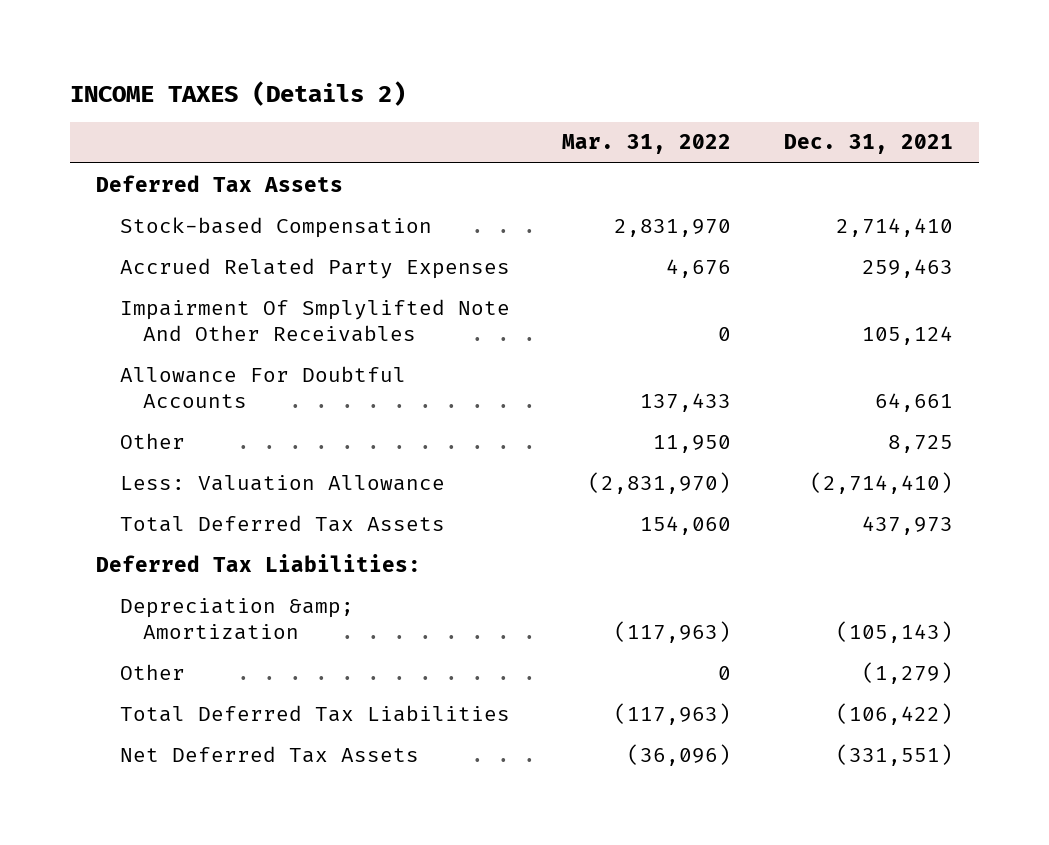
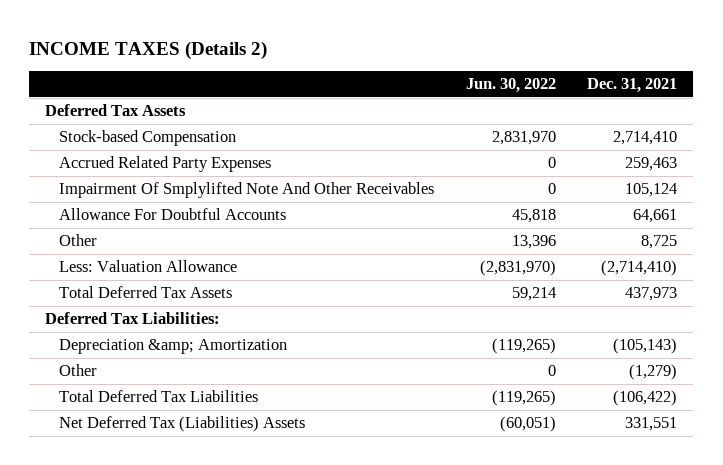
[562,134,732,155] Mar. 31, 2022 -> none
none -> [465,78,556,94] Jun. 30, 2022
[119,745,419,763] Net Deferred Tax Assets -> [59,416,306,433] Net Deferred Tax (Liabilities) Assets
[835,743,953,766] (331,551) -> [625,417,678,432] 331,551

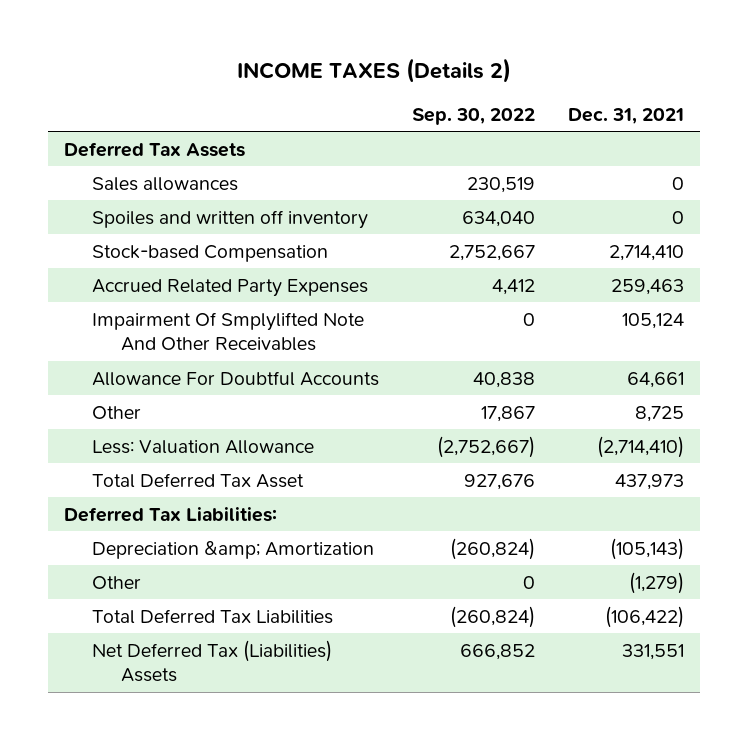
[465,78,556,94] Jun. 30, 2022 -> none
none -> [411,107,535,125] Sep. 30, 2022
none -> [92,176,239,191] Sales allowances
none -> [92,209,369,229] Spoiles and written off inventory
[59,286,233,299] Total Deferred Tax Assets -> [92,472,305,488] Total Deferred Tax Asset

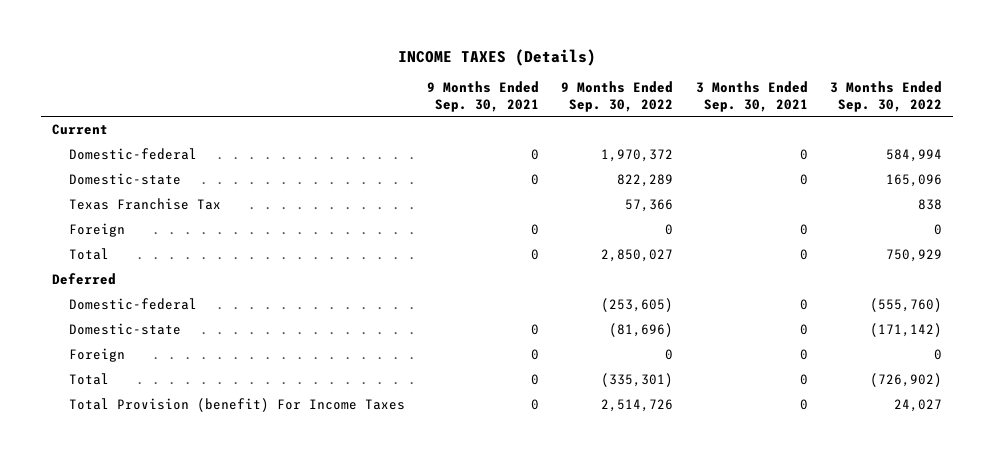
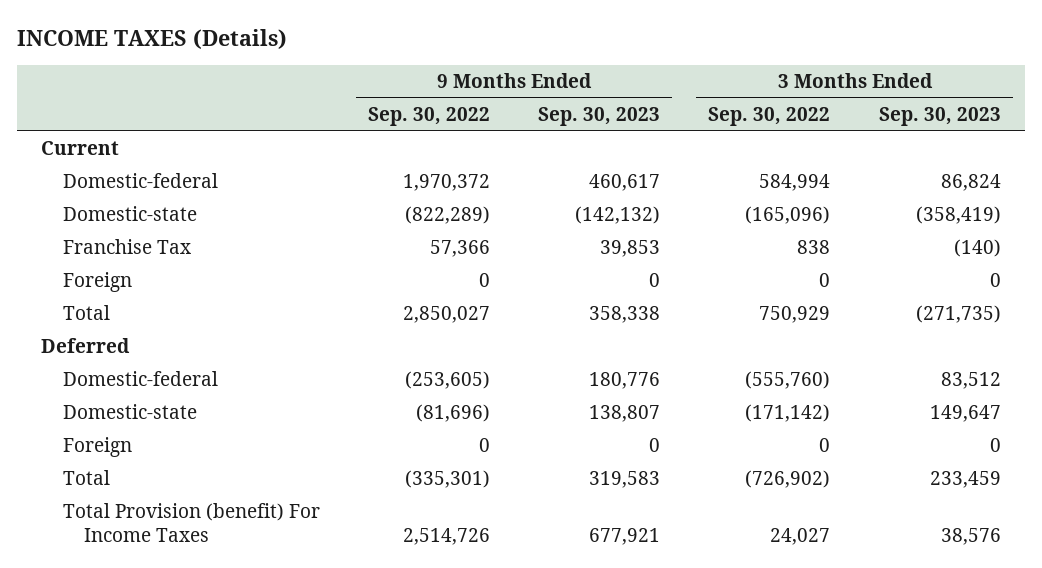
[427,81,540,112] 9 Months Ended Sep. 30, 2021 -> none
[695,81,808,112] 3 Months Ended Sep. 30, 2021 -> none
none -> [538,106,661,126] Sep. 30, 2023
none -> [878,106,1001,126] Sep. 30, 2023
[617,174,674,188] 822,289 -> [404,206,490,225] (822,289)
[885,174,942,188] 165,096 -> [745,206,831,225] (165,096)
[69,198,222,211] Texas Franchise Tax -> [62,239,191,255] Franchise Tax

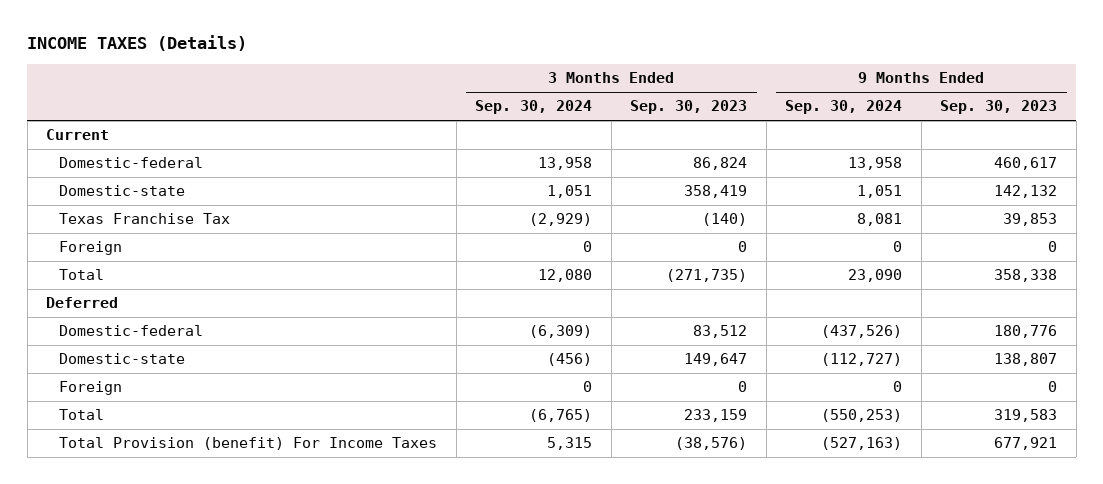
[367,106,490,126] Sep. 30, 2022 -> none
[708,106,831,126] Sep. 30, 2022 -> none
none -> [475,100,593,115] Sep. 30, 2024
none -> [785,100,903,115] Sep. 30, 2024
[575,206,661,225] (142,132) -> [994,185,1058,199] 142,132
[915,206,1001,225] (358,419) -> [684,185,748,199] 358,419
[62,239,191,255] Franchise Tax -> [59,213,231,225] Texas Franchise Tax
[929,471,1001,489] 233,459 -> [684,409,748,423] 233,159
[940,527,1001,545] 38,576 -> [675,437,748,451] (38,576)

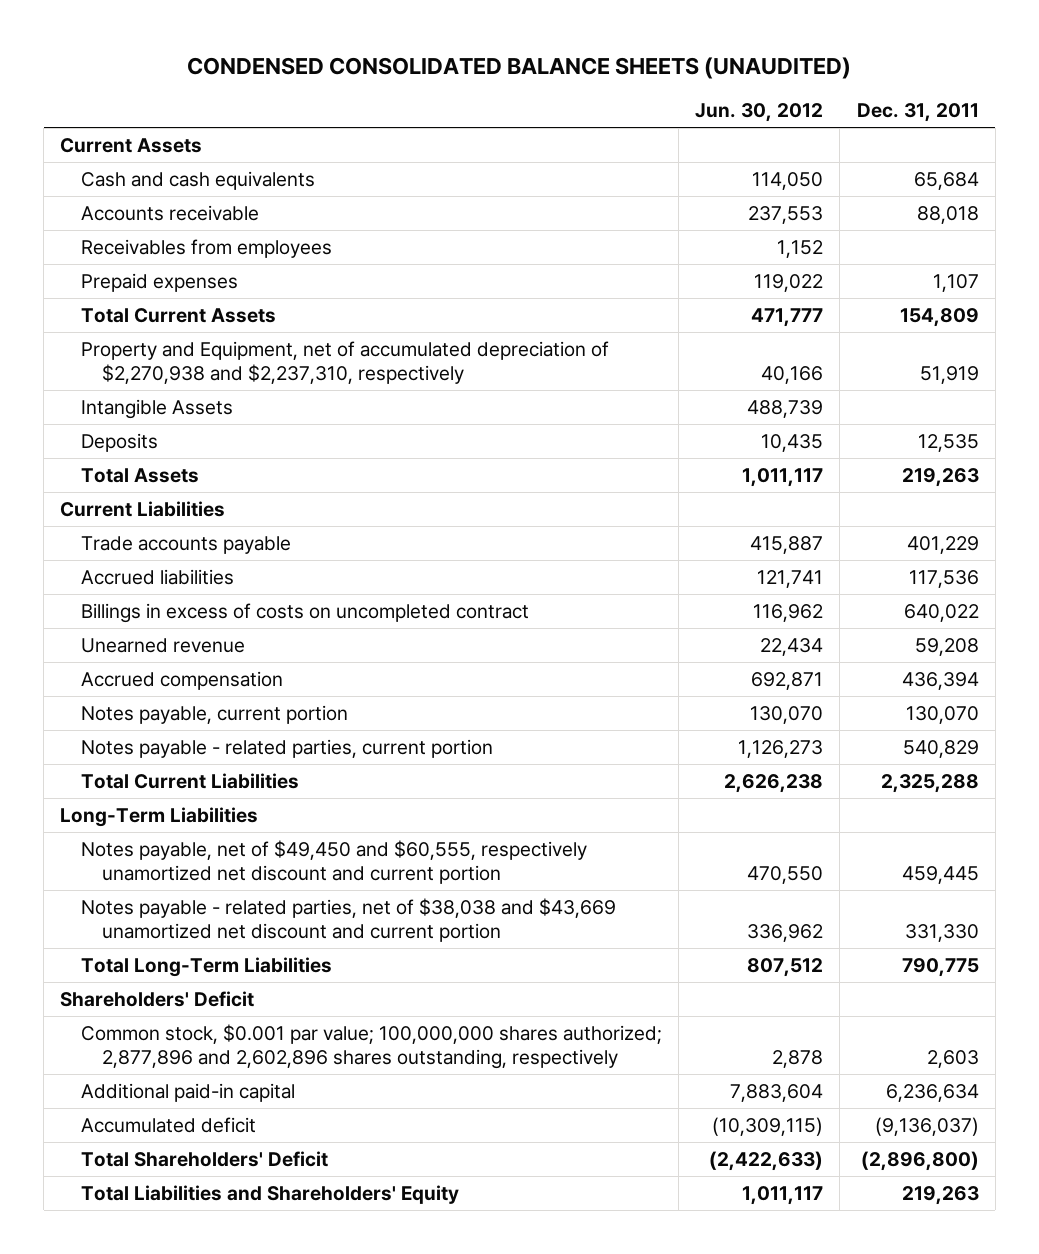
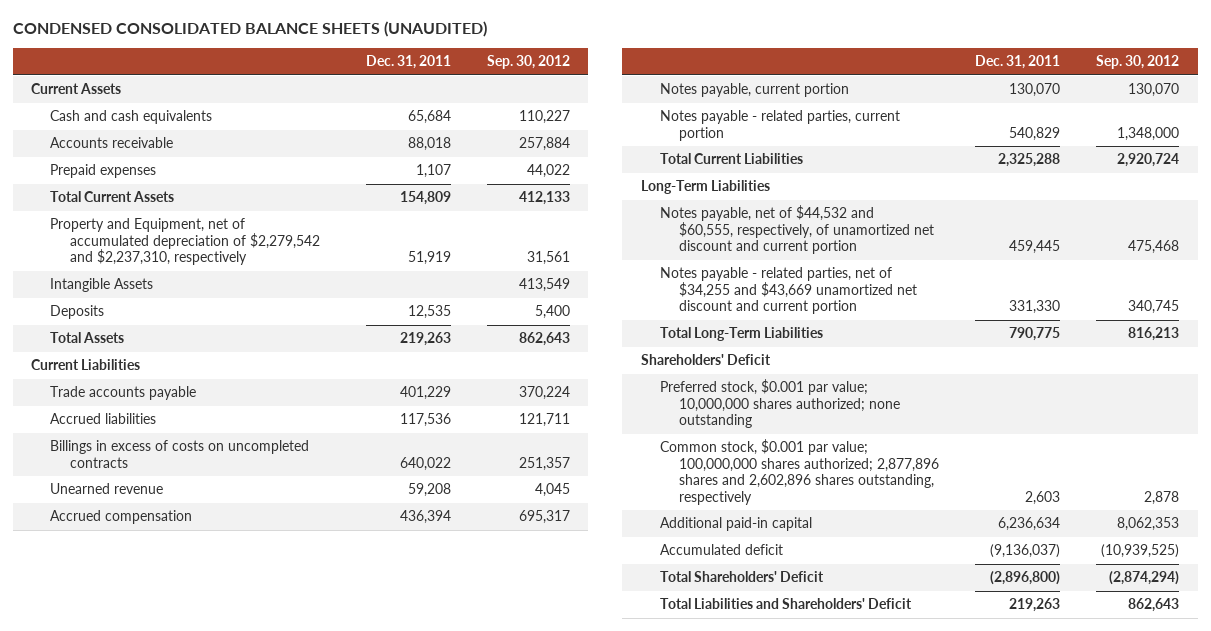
[695,103,824,123] Jun. 30, 2012 -> none
none -> [487,55,571,70] Sep. 30, 2012
[81,238,333,258] Receivables from employees -> none
[81,340,610,385] Property and Equipment, net of accumulated depreciation of $2,270,938 and $2,237,310, respectively -> [50,218,320,266] Property and Equipment, net of accumulated depreciation of $2,279,542 and $2,237,310, respectively
[81,602,530,623] Billings in excess of costs on uncompleted contract -> [50,440,310,468] Billings in excess of costs on uncompleted contracts
[81,839,588,885] Notes payable, net of $49,450 and $60,555, respectively unamortized net discount and current portion -> [659,205,934,255] Notes payable, net of $44,532 and $60,555, respectively, of unamortized net discount and current portion
[81,897,617,943] Notes payable - related parties, net of $38,038 and $43,669 unamortized net discount and current portion -> [659,267,917,315] Notes payable - related parties, net of $34,255 and $43,669 unamortized net discount and current portion
none -> [659,379,900,429] Preferred stock, $0.001 par value; 10,000,000 shares authorized; none outstanding
[81,1023,663,1070] Common stock, $0.001 par value; 100,000,000 shares authorized; 2,877,896 and 2,602,896 shares outstanding, respectively -> [659,439,939,505] Common stock, $0.001 par value; 100,000,000 shares authorized; 2,877,896 shares and 2,602,896 shares outstanding, respectively
[81,1184,460,1204] Total Liabilities and Shareholders' Equity -> [659,598,912,610] Total Liabilities and Shareholders' Deficit

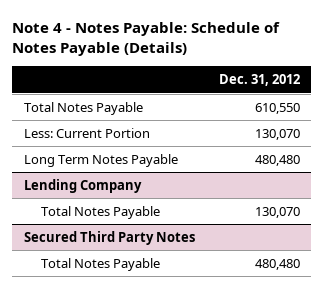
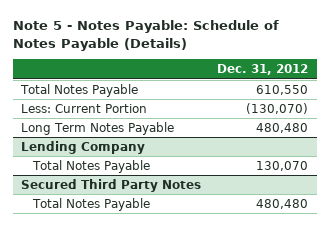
[12,21,281,57] Note 4 - Notes Payable: Schedule of Notes Payable (Details) -> [12,20,279,52] Note 5 - Notes Payable: Schedule of Notes Payable (Details)
[254,128,300,140] 130,070 -> [246,102,309,114] (130,070)

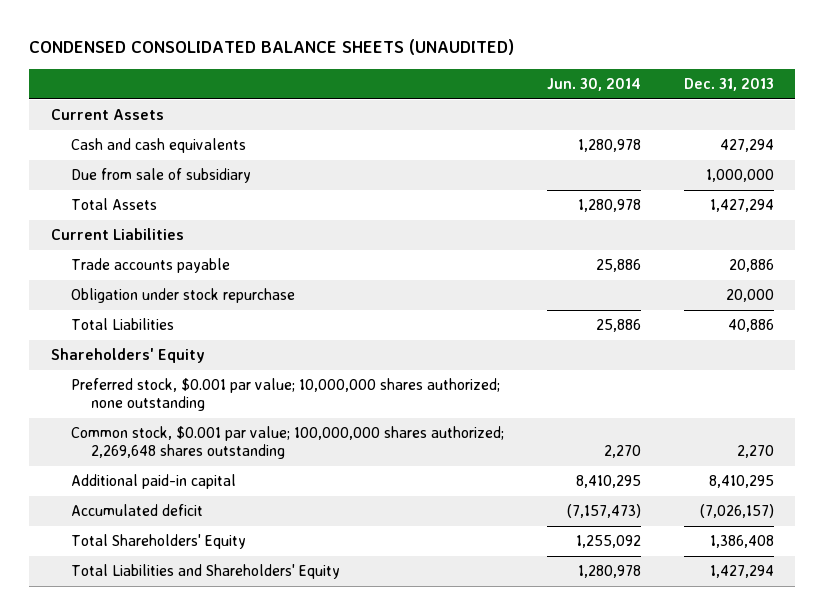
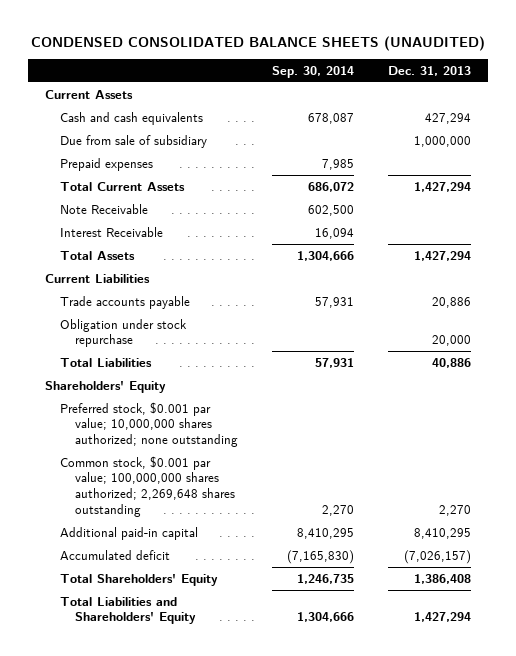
[546,78,641,92] Jun. 30, 2014 -> none
none -> [272,65,355,78] Sep. 30, 2014
none -> [60,157,154,171] Prepaid expenses
none -> [60,181,186,191] Total Current Assets
none -> [60,203,149,214] Note Receivable
none -> [60,226,164,237] Interest Receivable

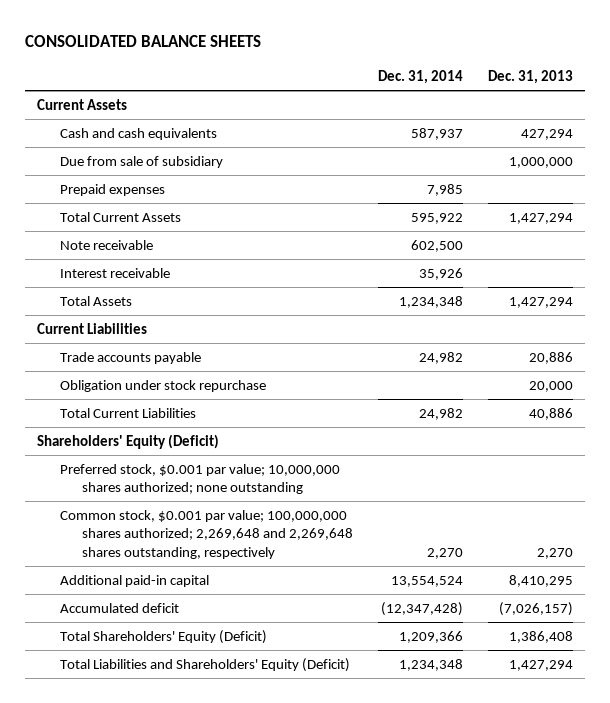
[30,35,485,51] CONDENSED CONSOLIDATED BALANCE SHEETS (UNAUDITED) -> [24,35,261,48] CONSOLIDATED BALANCE SHEETS
[272,65,355,78] Sep. 30, 2014 -> none
none -> [378,69,464,84] Dec. 31, 2014
[60,203,149,214] Note Receivable -> [59,239,153,250] Note receivable
[60,226,164,237] Interest Receivable -> [59,267,170,278] Interest receivable
[60,357,153,367] Total Liabilities -> [59,407,196,418] Total Current Liabilities
[44,380,166,393] Shareholders' Equity -> [36,433,219,449] Shareholders' Equity (Deficit)
[60,455,236,517] Common stock, $0.001 par value; 100,000,000 shares authorized; 2,269,648 shares outstanding -> [59,509,354,559] Common stock, $0.001 par value; 100,000,000 shares authorized; 2,269,648 and 2,269,648 shares outstanding, respectively
[60,573,219,586] Total Shareholders' Equity -> [59,629,267,644] Total Shareholders' Equity (Deficit)
[60,596,197,625] Total Liabilities and Shareholders' Equity -> [59,657,350,672] Total Liabilities and Shareholders' Equity (Deficit)

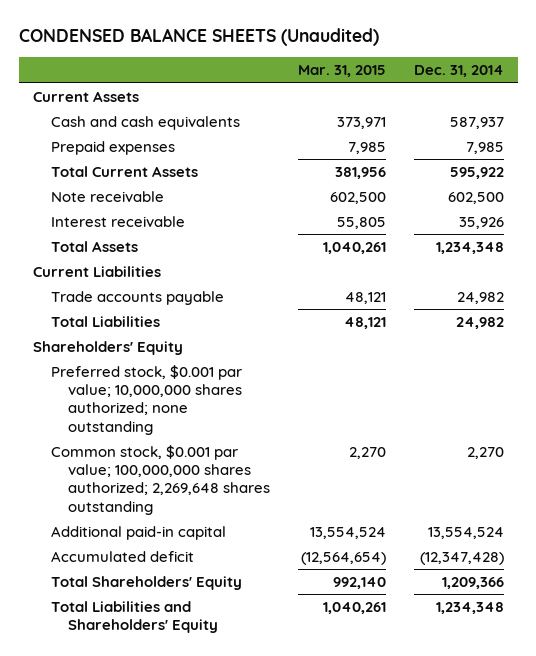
[24,35,261,48] CONSOLIDATED BALANCE SHEETS -> [18,28,379,47] CONDENSED BALANCE SHEETS (Unaudited)
[487,69,573,84] Dec. 31, 2013 -> none
none -> [298,65,387,78] Mar. 31, 2015
[59,155,223,168] Due from sale of subsidiary -> none
[59,379,266,392] Obligation under stock repurchase -> none
[59,407,196,418] Total Current Liabilities -> [50,315,160,327] Total Liabilities
[36,433,219,449] Shareholders' Equity (Deficit) -> [32,340,183,355] Shareholders' Equity
[59,509,354,559] Common stock, $0.001 par value; 100,000,000 shares authorized; 2,269,648 and 2,269,648 shares outstanding, respectively -> [50,444,271,515] Common stock, $0.001 par value; 100,000,000 shares authorized; 2,269,648 shares outstanding
[59,629,267,644] Total Shareholders' Equity (Deficit) -> [50,575,242,590] Total Shareholders' Equity
[59,657,350,672] Total Liabilities and Shareholders' Equity (Deficit) -> [50,600,219,634] Total Liabilities and Shareholders' Equity

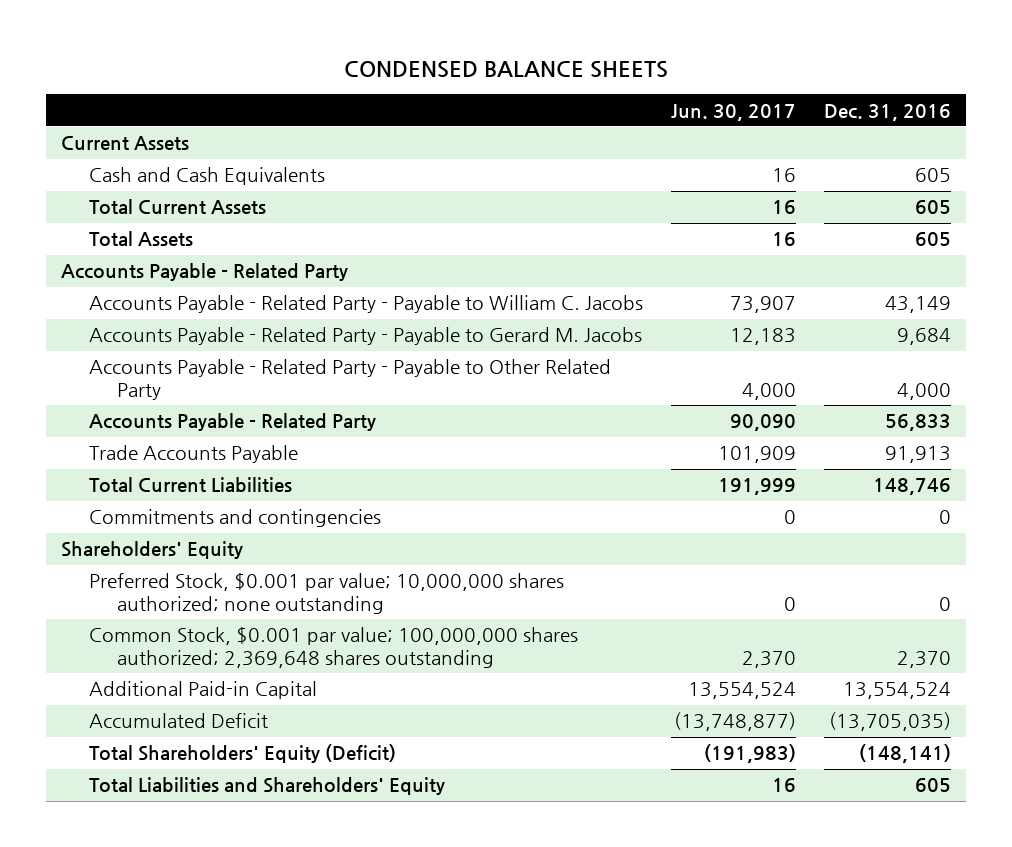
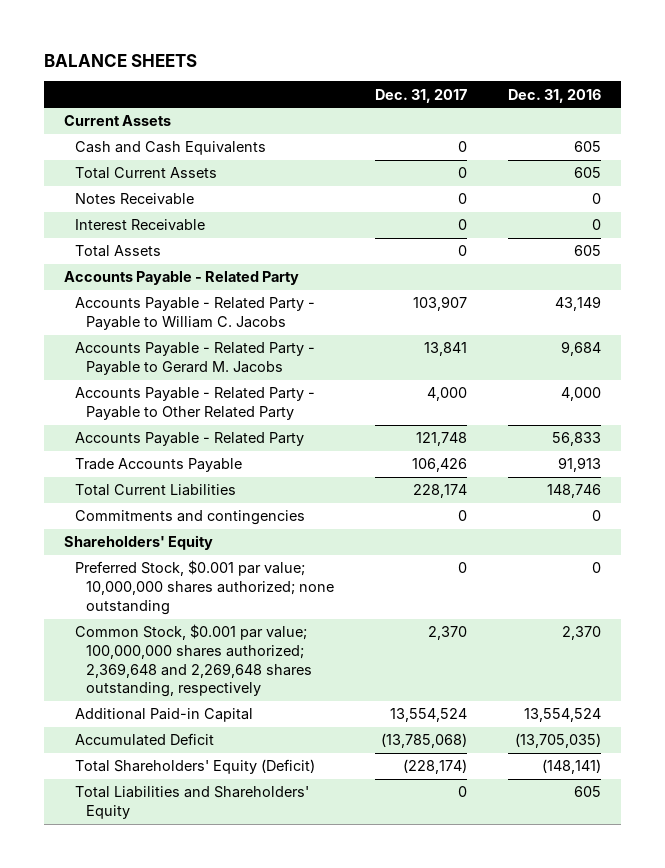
[344,60,669,78] CONDENSED BALANCE SHEETS -> [43,53,197,67] BALANCE SHEETS
[670,103,796,121] Jun. 30, 2017 -> none
none -> [374,88,467,103] Dec. 31, 2017
none -> [75,193,195,206] Notes Receivable
none -> [75,219,206,232] Interest Receivable
[88,627,578,668] Common Stock, $0.001 par value; 100,000,000 shares authorized; 2,369,648 shares outstanding -> [75,624,312,698] Common Stock, $0.001 par value; 100,000,000 shares authorized; 2,369,648 and 2,269,648 shares outstanding, respectively

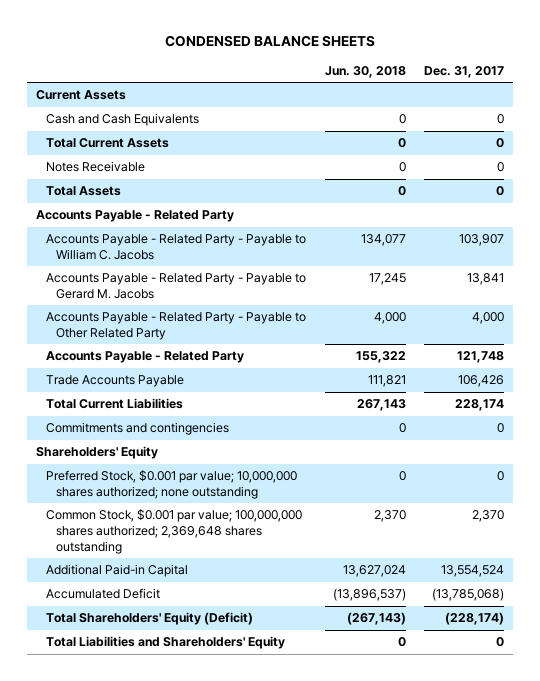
[43,53,197,67] BALANCE SHEETS -> [165,35,376,48] CONDENSED BALANCE SHEETS
[507,88,601,103] Dec. 31, 2016 -> none
none -> [324,65,406,78] Jun. 30, 2018
[75,219,206,232] Interest Receivable -> none
[75,624,312,698] Common Stock, $0.001 par value; 100,000,000 shares authorized; 2,369,648 and 2,269,648 shares outstanding, respectively -> [46,509,303,554] Common Stock, $0.001 par value; 100,000,000 shares authorized; 2,369,648 shares outstanding

